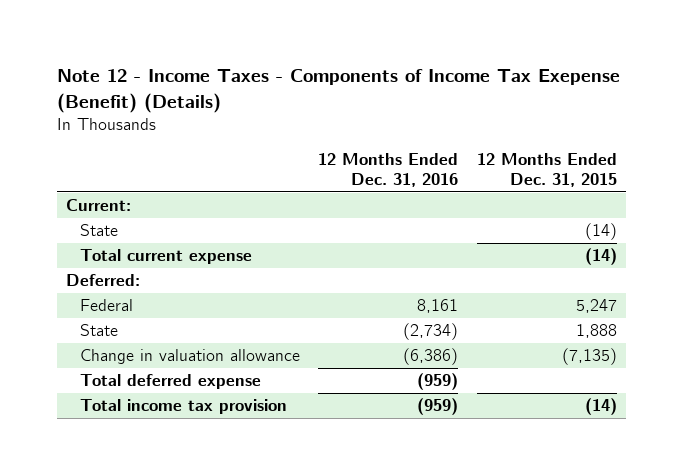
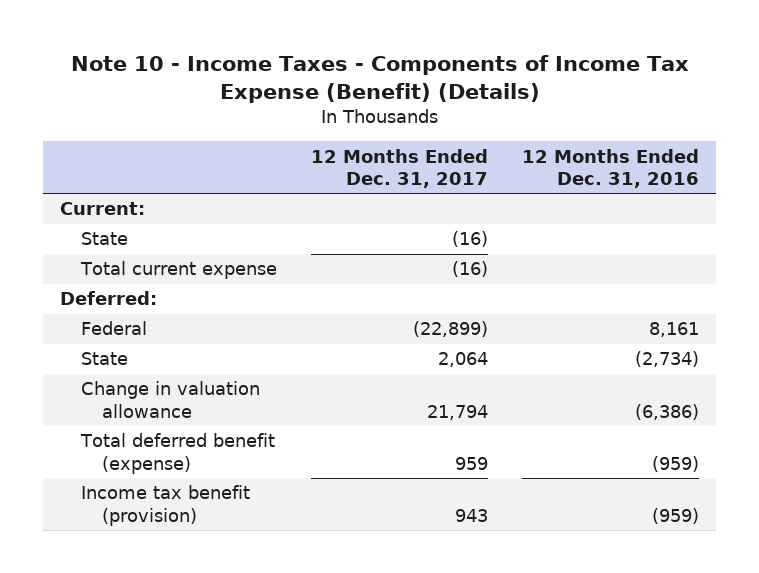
[56,69,620,113] Note 12 - Income Taxes - Components of Income Tax Exepense (Benefit) (Details) -> [70,54,689,103] Note 10 - Income Taxes - Components of Income Tax Expense (Benefit) (Details)
[476,152,617,188] 12 Months Ended Dec. 31, 2015 -> none
none -> [311,148,489,189] 12 Months Ended Dec. 31, 2017
[79,374,261,390] Total deferred expense -> [80,433,276,474] Total deferred benefit (expense)
[79,399,287,415] Total income tax provision -> [81,485,251,526] Income tax benefit (provision)

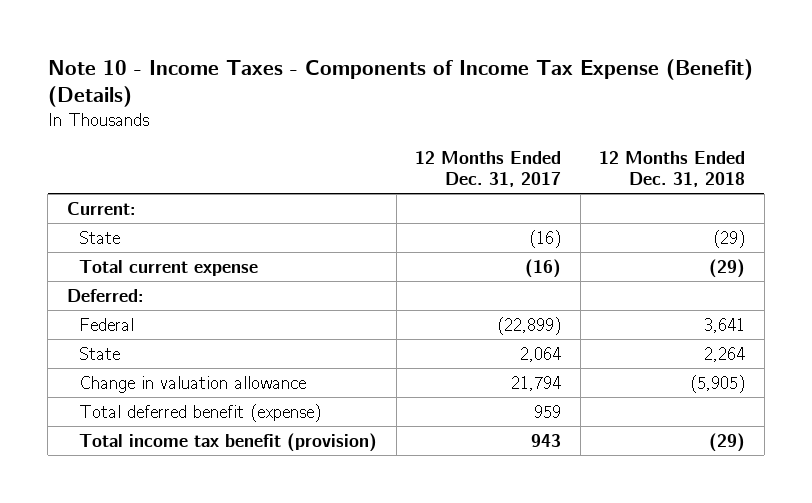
[522,148,700,189] 12 Months Ended Dec. 31, 2016 -> none
none -> [599,151,746,188] 12 Months Ended Dec. 31, 2018
[81,485,251,526] Income tax benefit (provision) -> [79,432,378,452] Total income tax benefit (provision)

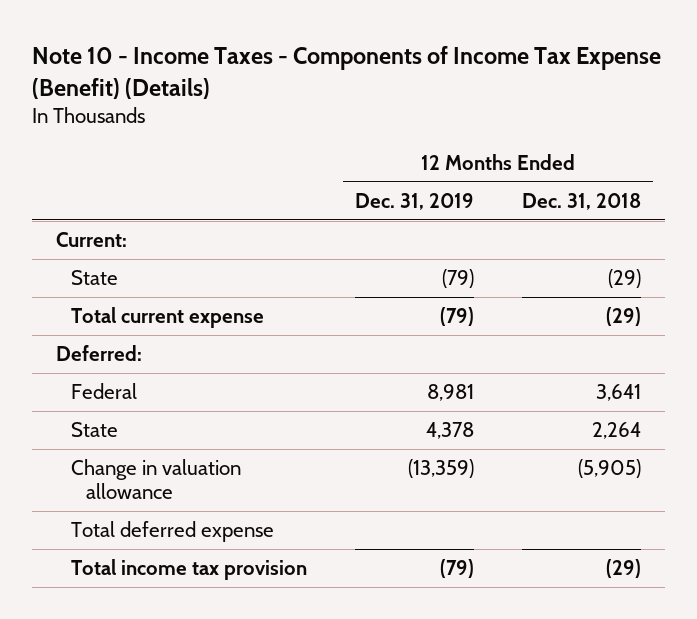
[415,151,562,188] 12 Months Ended Dec. 31, 2017 -> none
none -> [355,192,475,210] Dec. 31, 2019
[79,403,322,422] Total deferred benefit (expense) -> [71,521,275,543] Total deferred expense
[79,432,378,452] Total income tax benefit (provision) -> [71,559,308,581] Total income tax provision

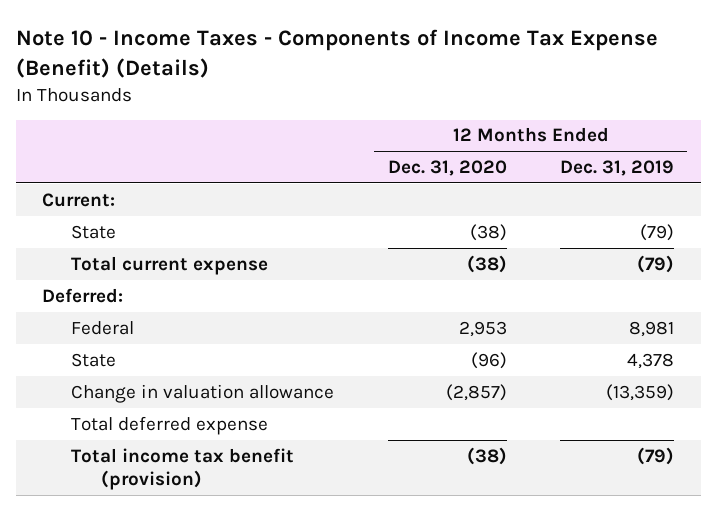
[521,192,641,210] Dec. 31, 2018 -> none
none -> [387,159,507,176] Dec. 31, 2020
[71,559,308,581] Total income tax provision -> [71,447,295,490] Total income tax benefit (provision)

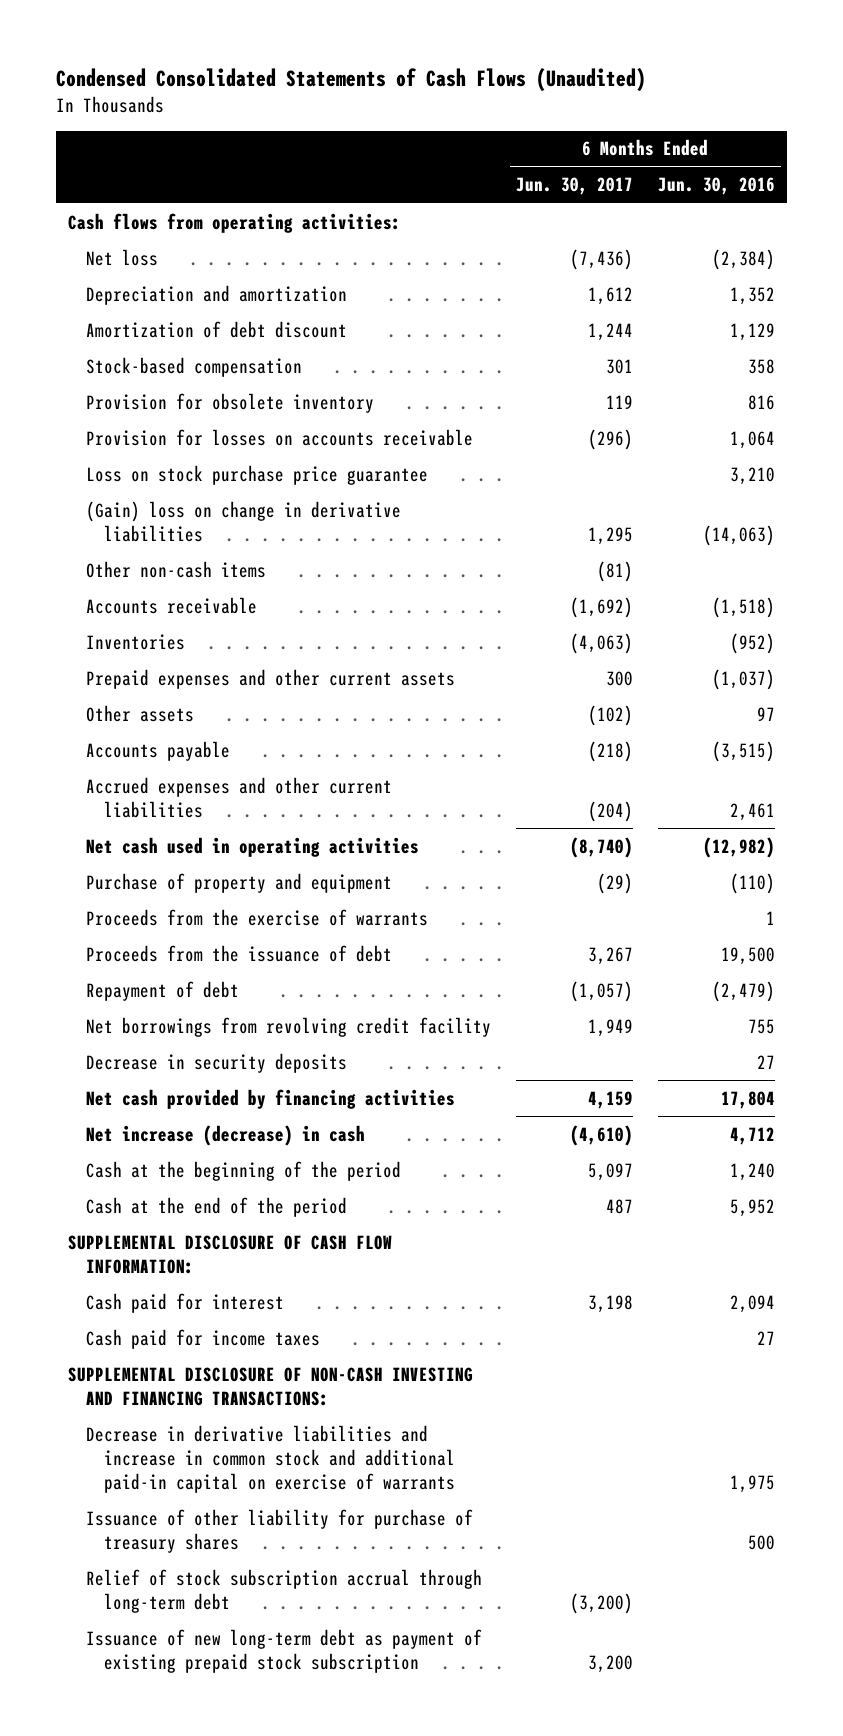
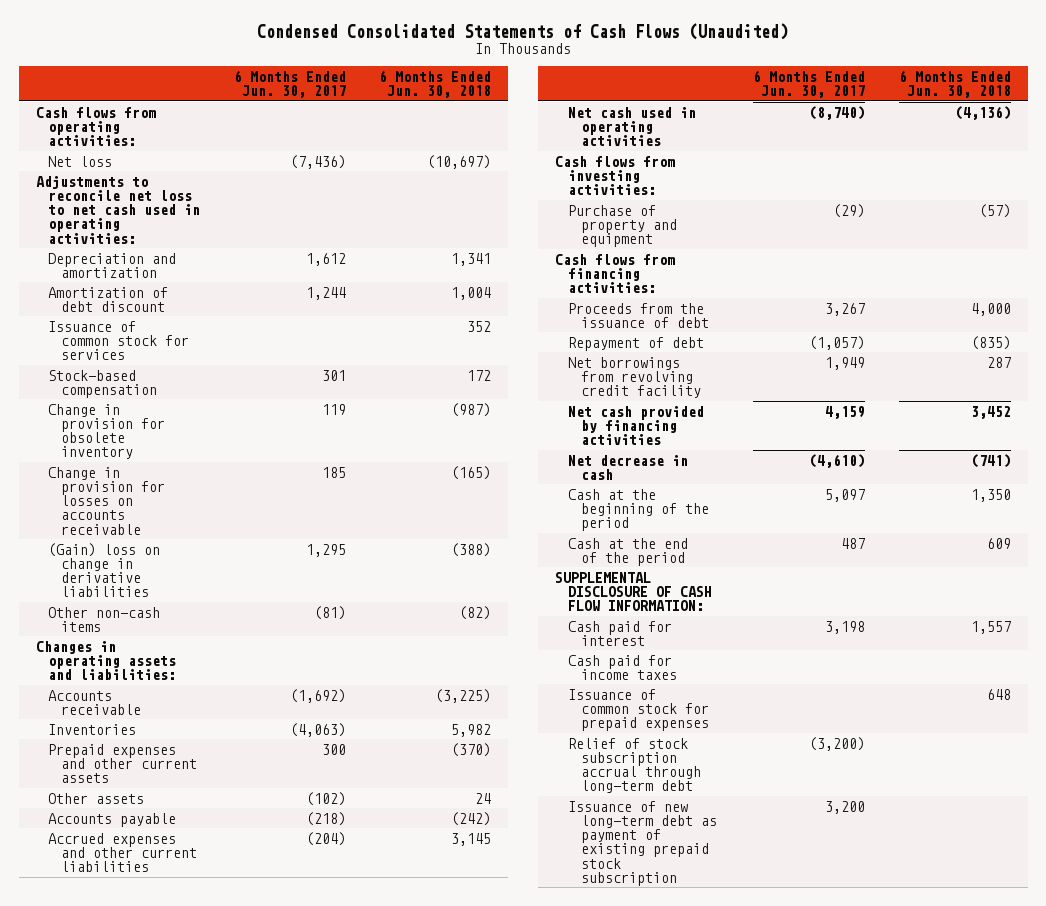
[657,177,775,196] Jun. 30, 2016 -> none
none -> [379,69,492,99] 6 Months Ended Jun. 30, 2018
none -> [35,175,201,244] Adjustments to reconcile net loss to net cash used in operating activities:
none -> [48,320,190,361] Issuance of common stock for services
[86,464,429,485] Loss on stock purchase price guarantee -> none
[86,392,375,413] Provision for obsolete inventory -> [48,403,166,460] Change in provision for obsolete inventory
[86,428,474,446] Provision for losses on accounts receivable -> [48,466,166,535] Change in provision for losses on accounts receivable
[587,428,633,450] (296) -> [321,466,346,478] 185
none -> [35,640,177,681] Changes in operating assets and liabilities:
none -> [555,155,676,196] Cash flows from investing activities:
[86,908,429,926] Proceeds from the exercise of warrants -> none
none -> [555,253,676,294] Cash flows from financing activities:
[86,1052,348,1073] Decrease in security deposits -> none
[86,1124,366,1146] Net increase (decrease) in cash -> [567,454,688,480] Net decrease in cash
[68,1366,474,1406] SUPPLEMENTAL DISCLOSURE OF NON-CASH INVESTING AND FINANCING TRANSACTIONS: -> none
[86,1424,455,1493] Decrease in derivative liabilities and increase in common stock and additional paid-in capital on exercise of warrants -> none
[86,1508,474,1553] Issuance of other liability for purchase of treasury shares -> none
none -> [567,688,709,732] Issuance of common stock for prepaid expenses

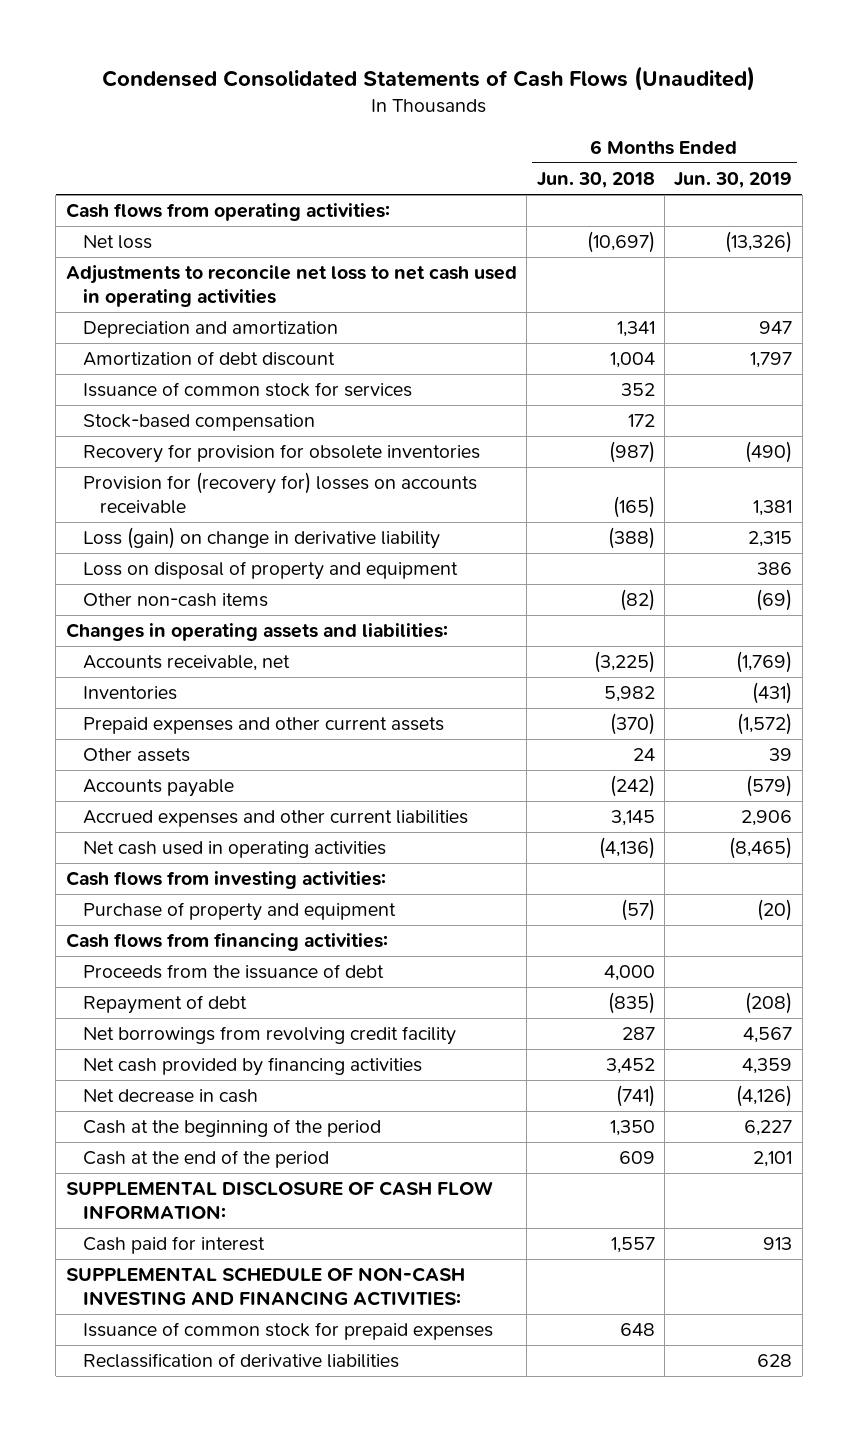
[233,69,346,99] 6 Months Ended Jun. 30, 2017 -> none
none -> [674,172,793,189] Jun. 30, 2019
[35,175,201,244] Adjustments to reconcile net loss to net cash used in operating activities: -> [65,265,517,307] Adjustments to reconcile net loss to net cash used in operating activities
[48,403,166,460] Change in provision for obsolete inventory -> [82,444,480,464] Recovery for provision for obsolete inventories
[48,466,166,535] Change in provision for losses on accounts receivable -> [82,472,477,514] Provision for (recovery for) losses on accounts receivable
[48,542,161,598] (Gain) loss on change in derivative liabilities -> [82,527,440,550] Loss (gain) on change in derivative liability
none -> [82,561,458,581] Loss on disposal of property and equipment
[48,689,142,715] Accounts receivable -> [82,655,290,672] Accounts receivable, net
[567,654,677,680] Cash paid for income taxes -> none
none -> [65,1267,465,1306] SUPPLEMENTAL SCHEDULE OF NON-CASH INVESTING AND FINANCING ACTIVITIES:
[567,737,701,794] Relief of stock subscription accrual through long-term debt -> none
[567,800,717,887] Issuance of new long-term debt as payment of existing prepaid stock subscription -> none
none -> [82,1353,399,1369] Reclassification of derivative liabilities

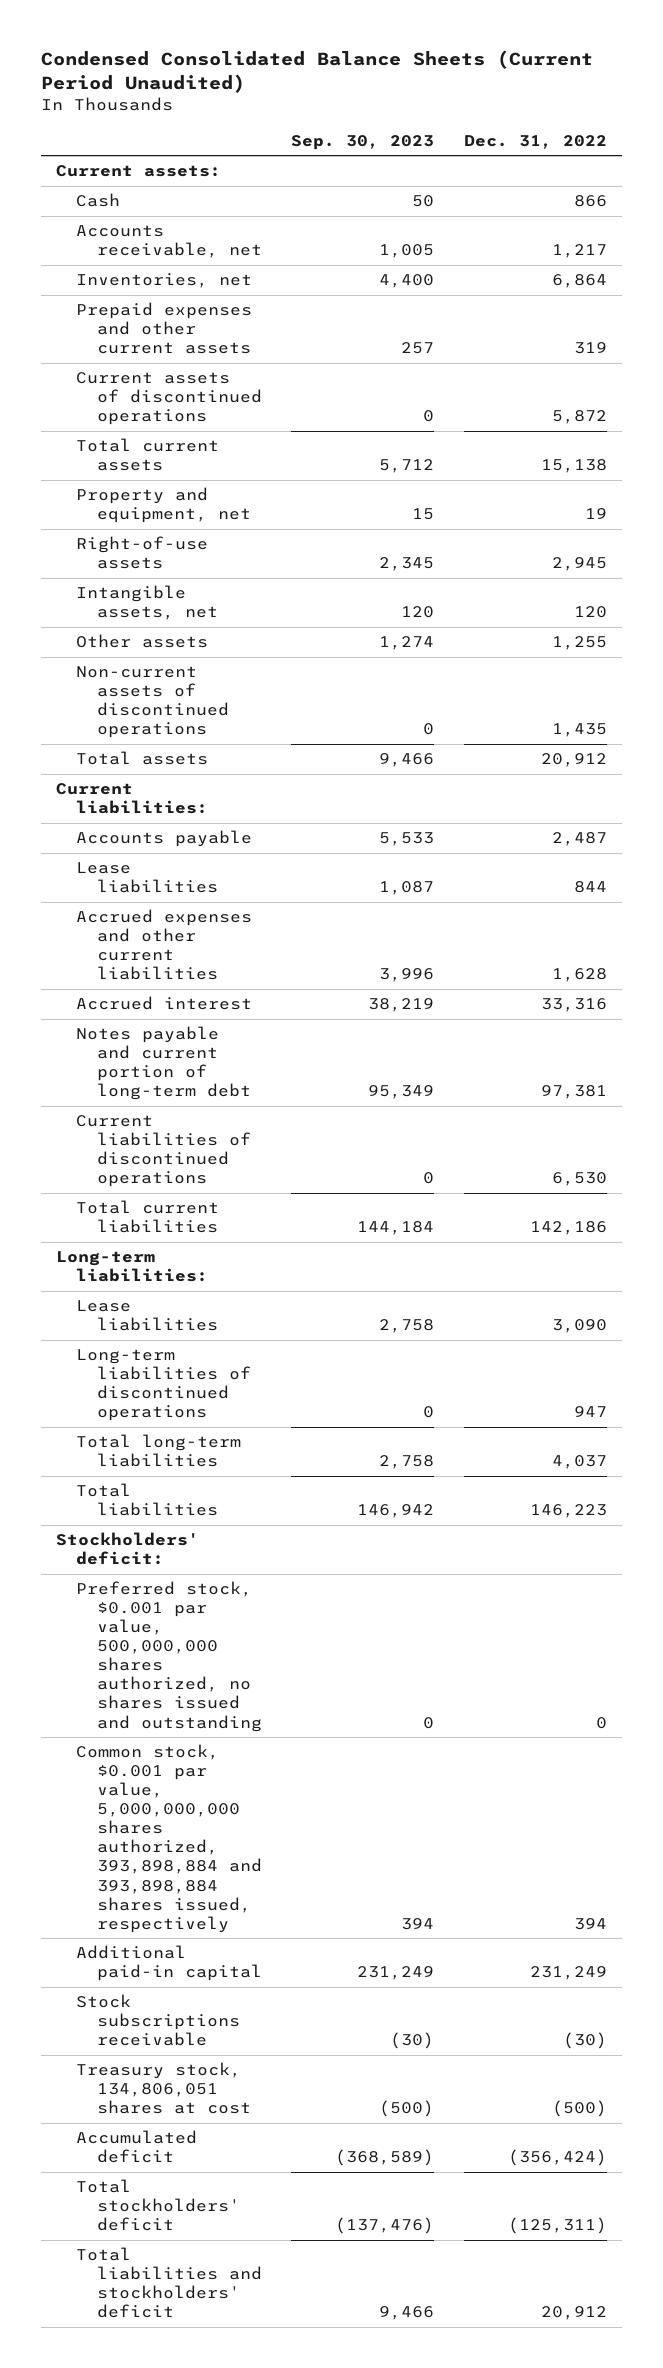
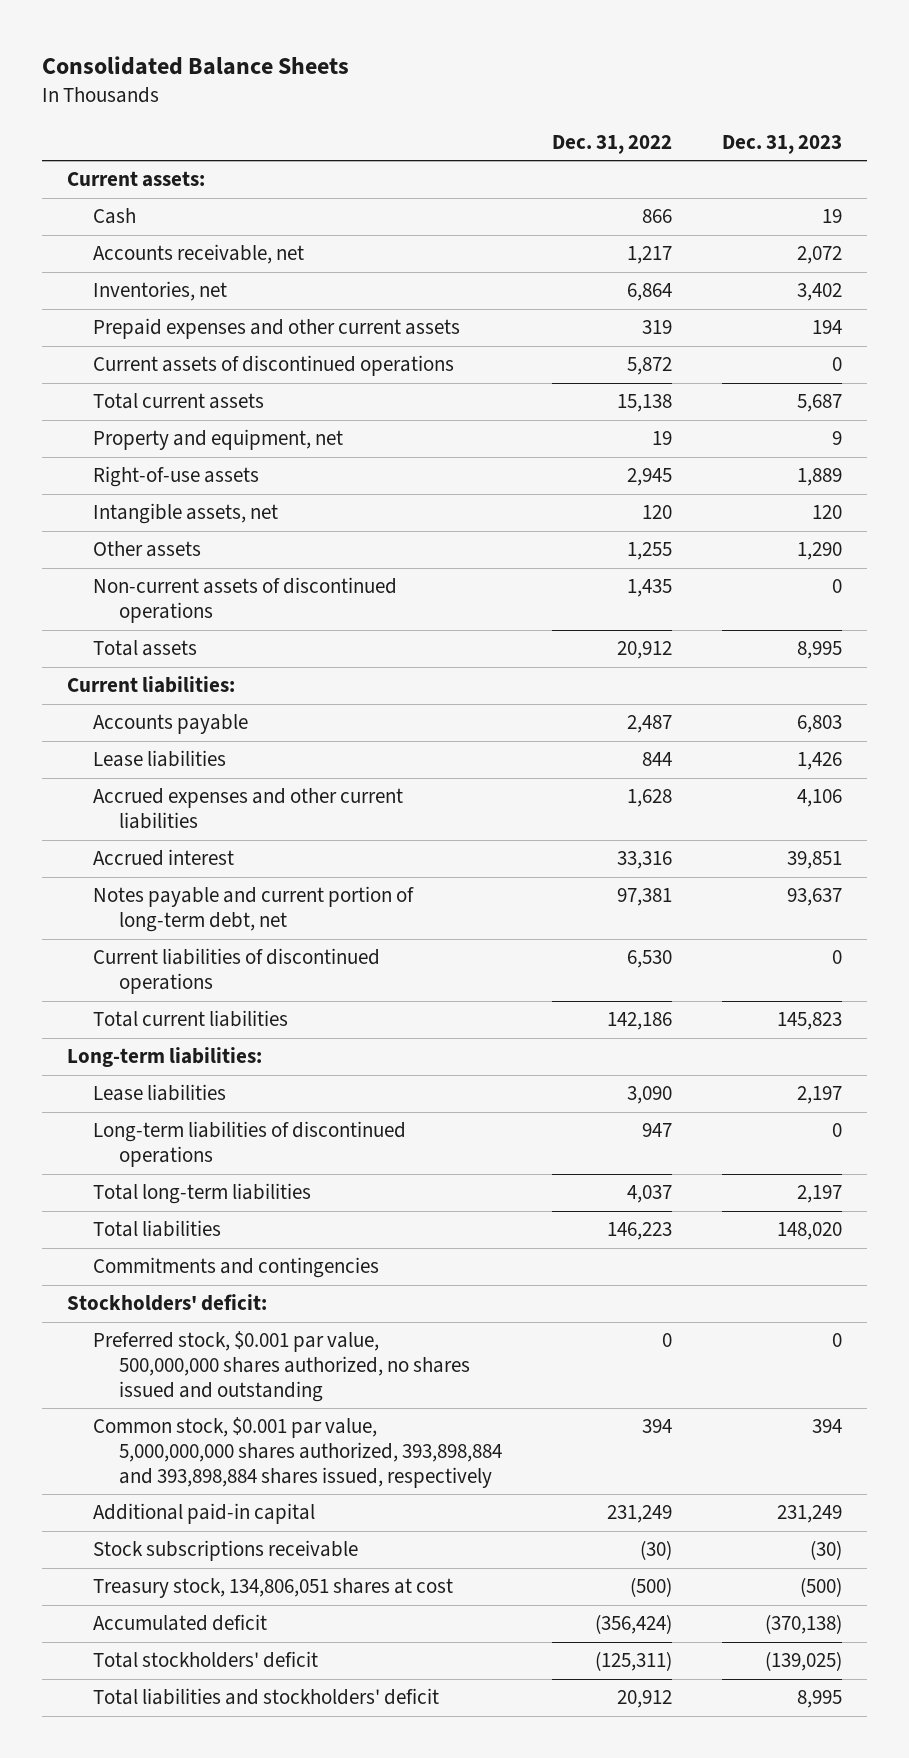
[41,50,594,94] Condensed Consolidated Balance Sheets (Current Period Unaudited) -> [42,56,350,76] Consolidated Balance Sheets
[291,134,435,150] Sep. 30, 2023 -> none
none -> [721,134,842,154] Dec. 31, 2023
[76,1026,251,1101] Notes payable and current portion of long-term debt -> [93,886,415,933] Notes payable and current portion of long-term debt, net
none -> [93,1257,380,1279] Commitments and contingencies

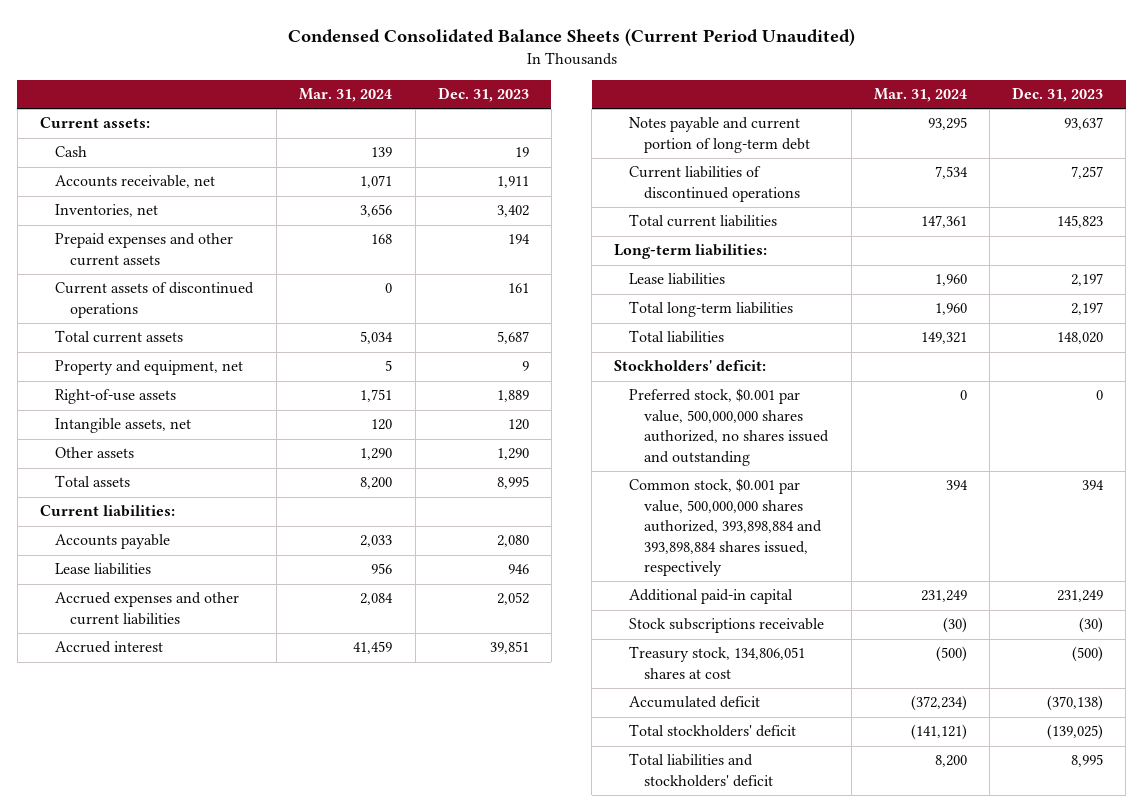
[42,56,350,76] Consolidated Balance Sheets -> [287,28,855,47] Condensed Consolidated Balance Sheets (Current Period Unaudited)
[551,134,672,154] Dec. 31, 2022 -> none
none -> [299,88,393,103] Mar. 31, 2024
[796,246,842,265] 2,072 -> [496,176,529,189] 1,911
[831,357,842,372] 0 -> [507,283,529,294] 161
[93,577,398,624] Non-current assets of discontinued operations -> none
[796,715,842,734] 6,803 -> [496,535,529,548] 2,080
[796,752,842,771] 1,426 -> [507,564,529,575] 946
[796,789,842,808] 4,106 -> [496,592,529,606] 2,052
[93,886,415,933] Notes payable and current portion of long-term debt, net -> [629,117,811,153] Notes payable and current portion of long-term debt
[831,950,842,965] 0 -> [1071,166,1104,180] 7,257
[93,1121,407,1168] Long-term liabilities of discontinued operations -> none
[93,1257,380,1279] Commitments and contingencies -> none
[93,1417,503,1488] Common stock, $0.001 par value, 5,000,000,000 shares authorized, 393,898,884 and 393,898,884 shares issued, respectively -> [629,478,823,577] Common stock, $0.001 par value, 500,000,000 shares authorized, 393,898,884 and 393,898,884 shares issued, respectively

